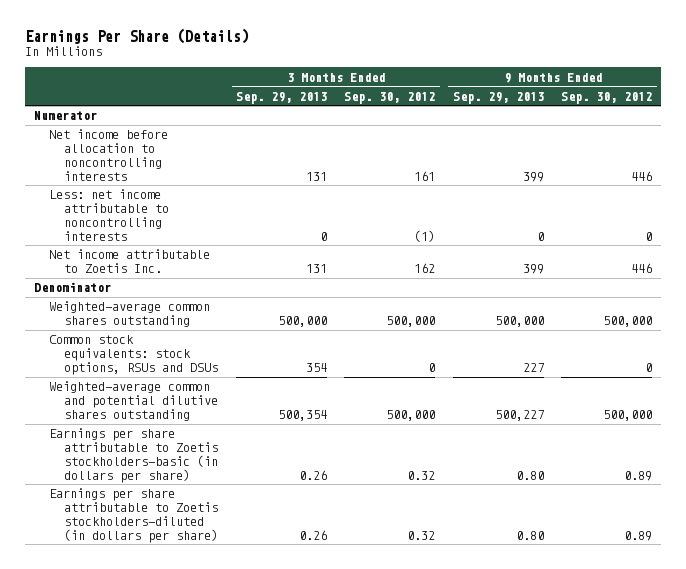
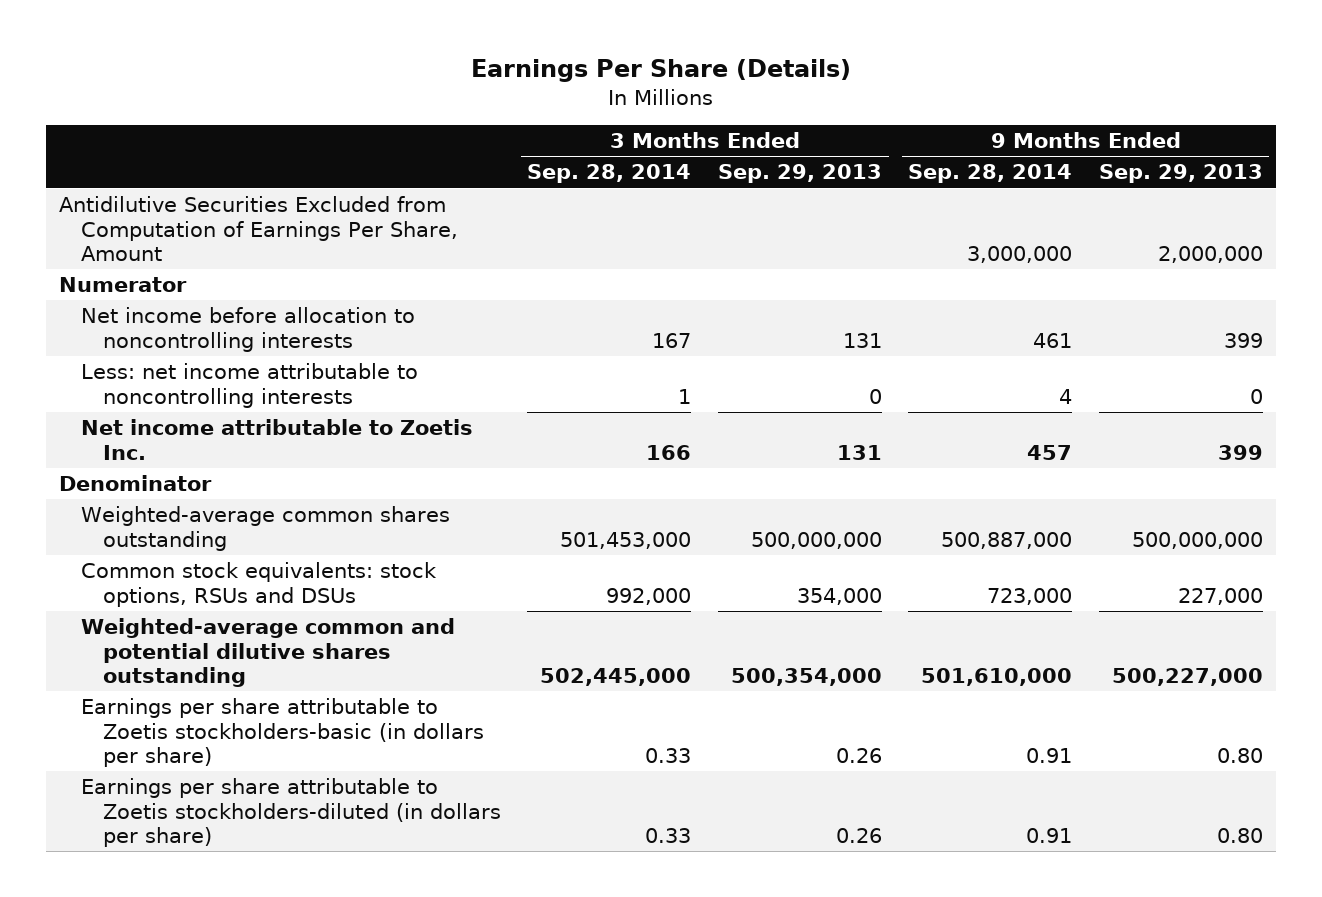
[344,91,436,104] Sep. 30, 2012 -> none
[561,91,653,104] Sep. 30, 2012 -> none
none -> [527,164,692,184] Sep. 28, 2014
none -> [908,164,1073,184] Sep. 28, 2014
none -> [58,196,458,262] Antidilutive Securities Excluded from Computation of Earnings Per Share, Amount
[277,316,327,328] 500,000 -> [750,531,882,549] 500,000,000
[494,316,544,328] 500,000 -> [1131,531,1263,549] 500,000,000
[305,363,327,373] 354 -> [796,587,882,605] 354,000
[522,363,544,373] 227 -> [1177,587,1263,605] 227,000
[277,410,327,422] 500,354 -> [730,668,882,687] 500,354,000
[494,410,544,422] 500,227 -> [1111,668,1263,687] 500,227,000

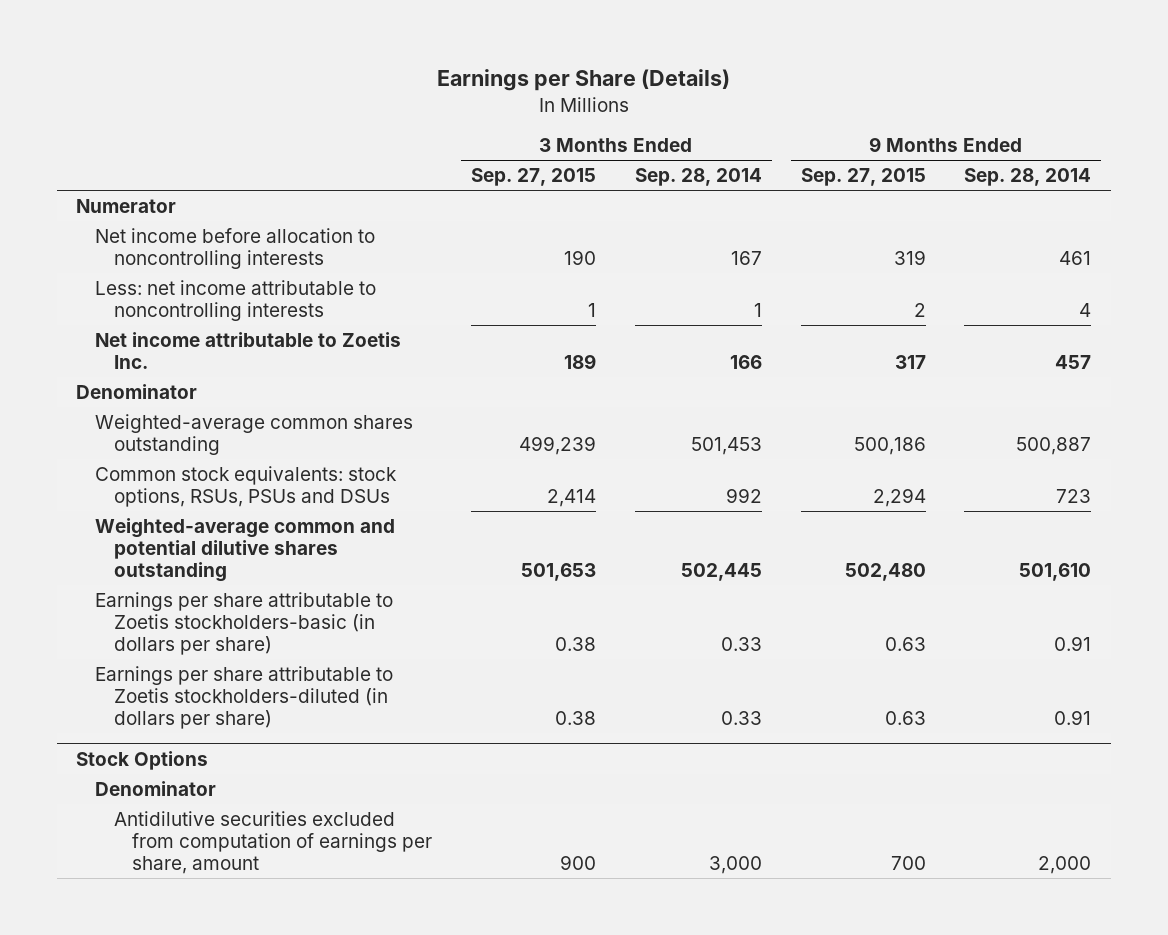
[470,59,851,83] Earnings Per Share (Details) -> [436,69,730,92] Earnings per Share (Details)
[717,164,882,184] Sep. 29, 2013 -> none
[1098,164,1263,184] Sep. 29, 2013 -> none
none -> [471,168,597,187] Sep. 27, 2015
none -> [800,168,926,187] Sep. 27, 2015
[58,196,458,262] Antidilutive Securities Excluded from Computation of Earnings Per Share, Amount -> none
[560,531,692,549] 501,453,000 -> [690,436,762,455] 501,453
[941,531,1073,549] 500,887,000 -> [1016,436,1092,455] 500,887
[80,562,437,607] Common stock equivalents: stock options, RSUs and DSUs -> [95,465,398,507] Common stock equivalents: stock options, RSUs, PSUs and DSUs
[606,587,692,605] 992,000 -> [725,487,762,503] 992
[987,587,1073,605] 723,000 -> [1056,488,1092,503] 723
[540,668,692,687] 502,445,000 -> [680,562,762,581] 502,445
[921,668,1073,687] 501,610,000 -> [1019,562,1092,581] 501,610
none -> [76,750,209,770] Stock Options
none -> [95,780,217,796] Denominator
none -> [113,810,433,874] Antidilutive securities excluded from computation of earnings per share, amount

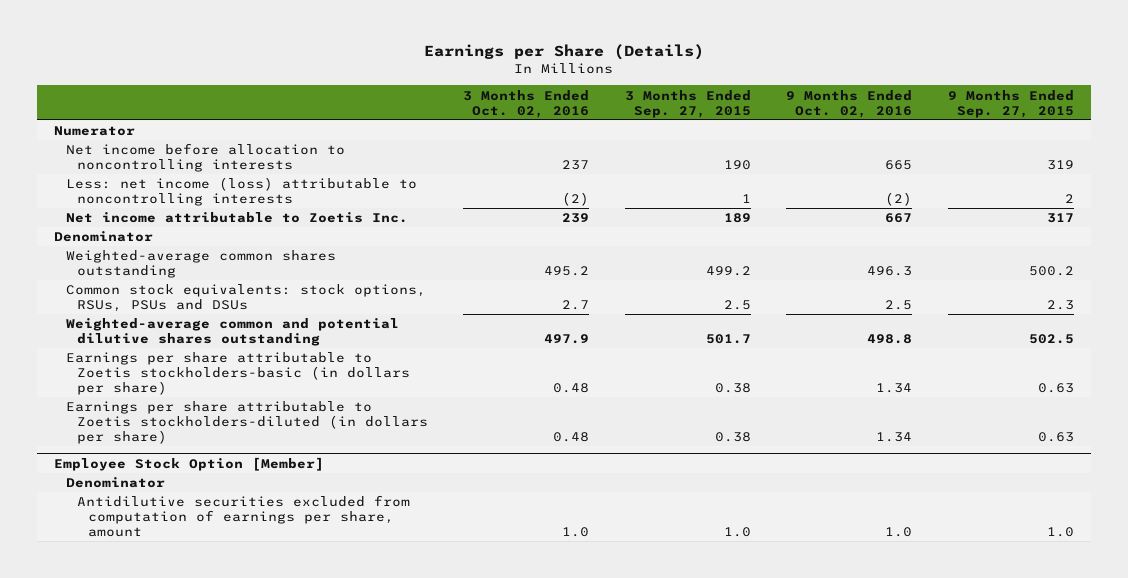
[634,168,762,187] Sep. 28, 2014 -> none
[964,168,1092,187] Sep. 28, 2014 -> none
none -> [463,89,590,118] 3 Months Ended Oct. 02, 2016
none -> [786,89,913,118] 9 Months Ended Oct. 02, 2016
[95,279,377,321] Less: net income attributable to noncontrolling interests -> [65,177,417,207] Less: net income (loss) attributable to noncontrolling interests
[519,435,597,455] 499,239 -> [705,266,751,277] 499.2
[853,436,926,455] 500,186 -> [1028,266,1074,277] 500.2
[547,488,597,507] 2,414 -> [723,300,751,311] 2.5
[872,487,926,507] 2,294 -> [1046,300,1074,311] 2.3
[521,562,597,581] 501,653 -> [705,334,751,345] 501.7
[844,562,926,581] 502,480 -> [1028,334,1074,345] 502.5
[76,750,209,770] Stock Options -> [54,456,325,471] Employee Stock Option [Member]
[560,854,597,870] 900 -> [723,527,751,538] 1.0
[890,855,926,870] 700 -> [1046,527,1074,538] 1.0

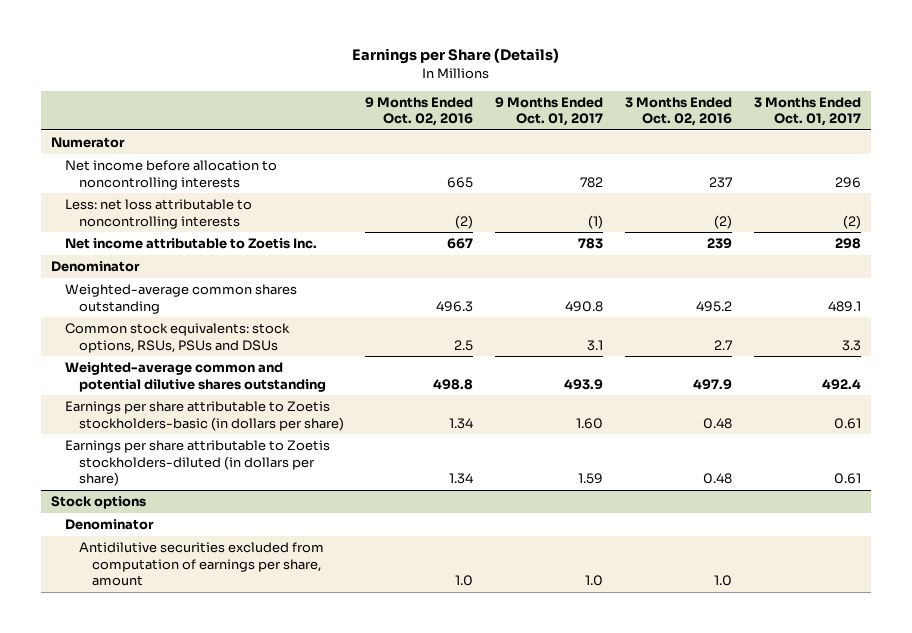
[624,89,751,118] 3 Months Ended Sep. 27, 2015 -> none
[947,89,1074,118] 9 Months Ended Sep. 27, 2015 -> none
none -> [495,96,604,127] 9 Months Ended Oct. 01, 2017
none -> [753,96,861,127] 3 Months Ended Oct. 01, 2017
[65,177,417,207] Less: net income (loss) attributable to noncontrolling interests -> [65,199,253,229] Less: net loss attributable to noncontrolling interests
[54,456,325,471] Employee Stock Option [Member] -> [51,496,147,510] Stock options

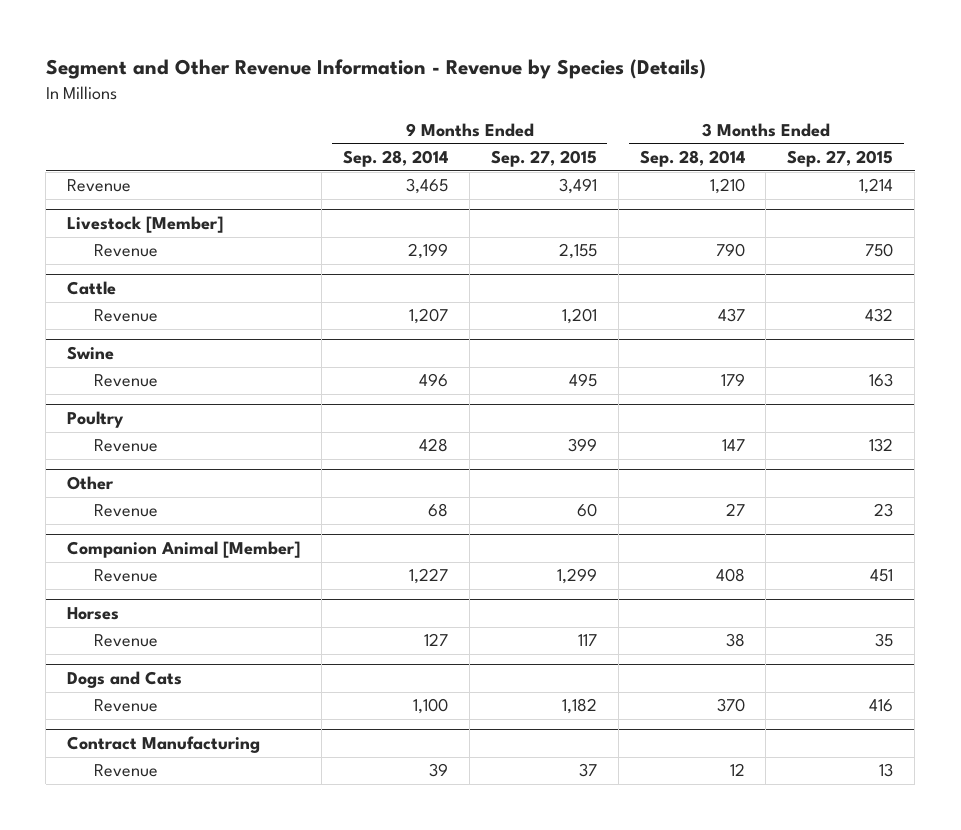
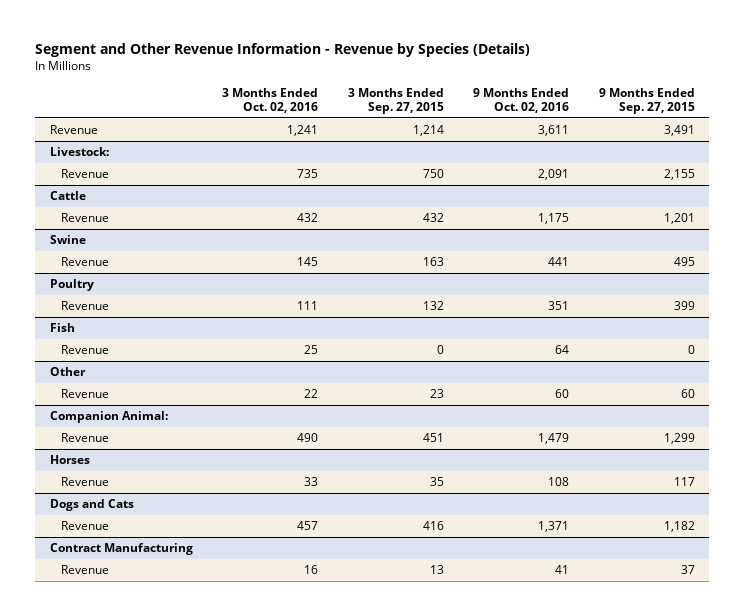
[343,150,449,168] Sep. 28, 2014 -> none
[639,150,745,168] Sep. 28, 2014 -> none
none -> [222,87,319,114] 3 Months Ended Oct. 02, 2016
none -> [473,87,570,114] 9 Months Ended Oct. 02, 2016
[67,216,224,234] Livestock [Member] -> [50,147,110,157] Livestock:
none -> [50,323,76,333] Fish
none -> [61,345,110,355] Revenue
[67,541,301,559] Companion Animal [Member] -> [50,411,169,424] Companion Animal:

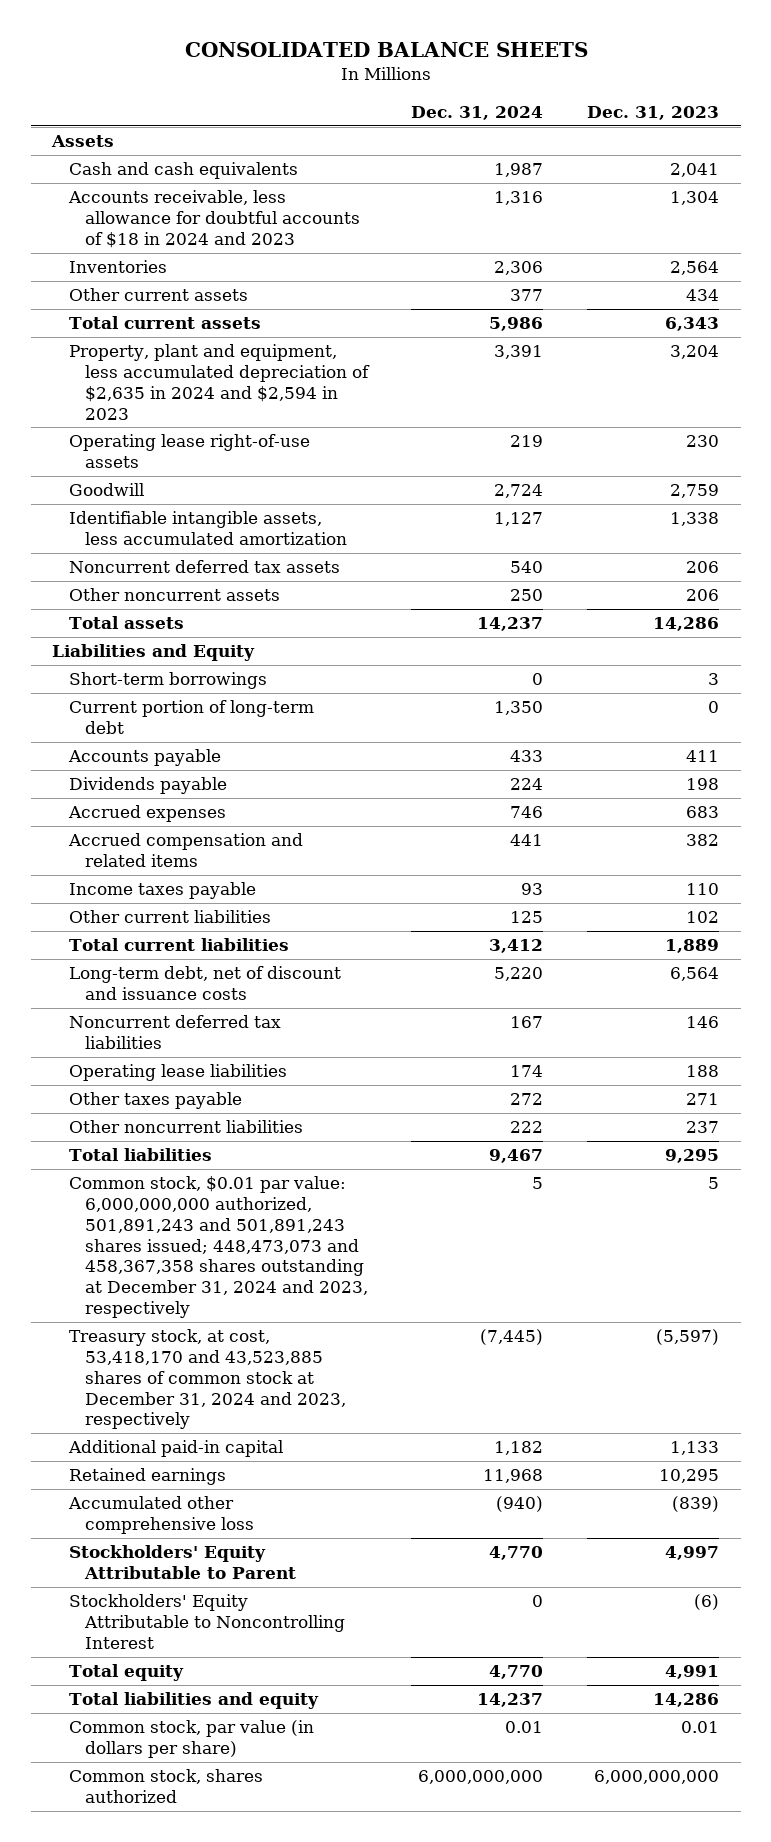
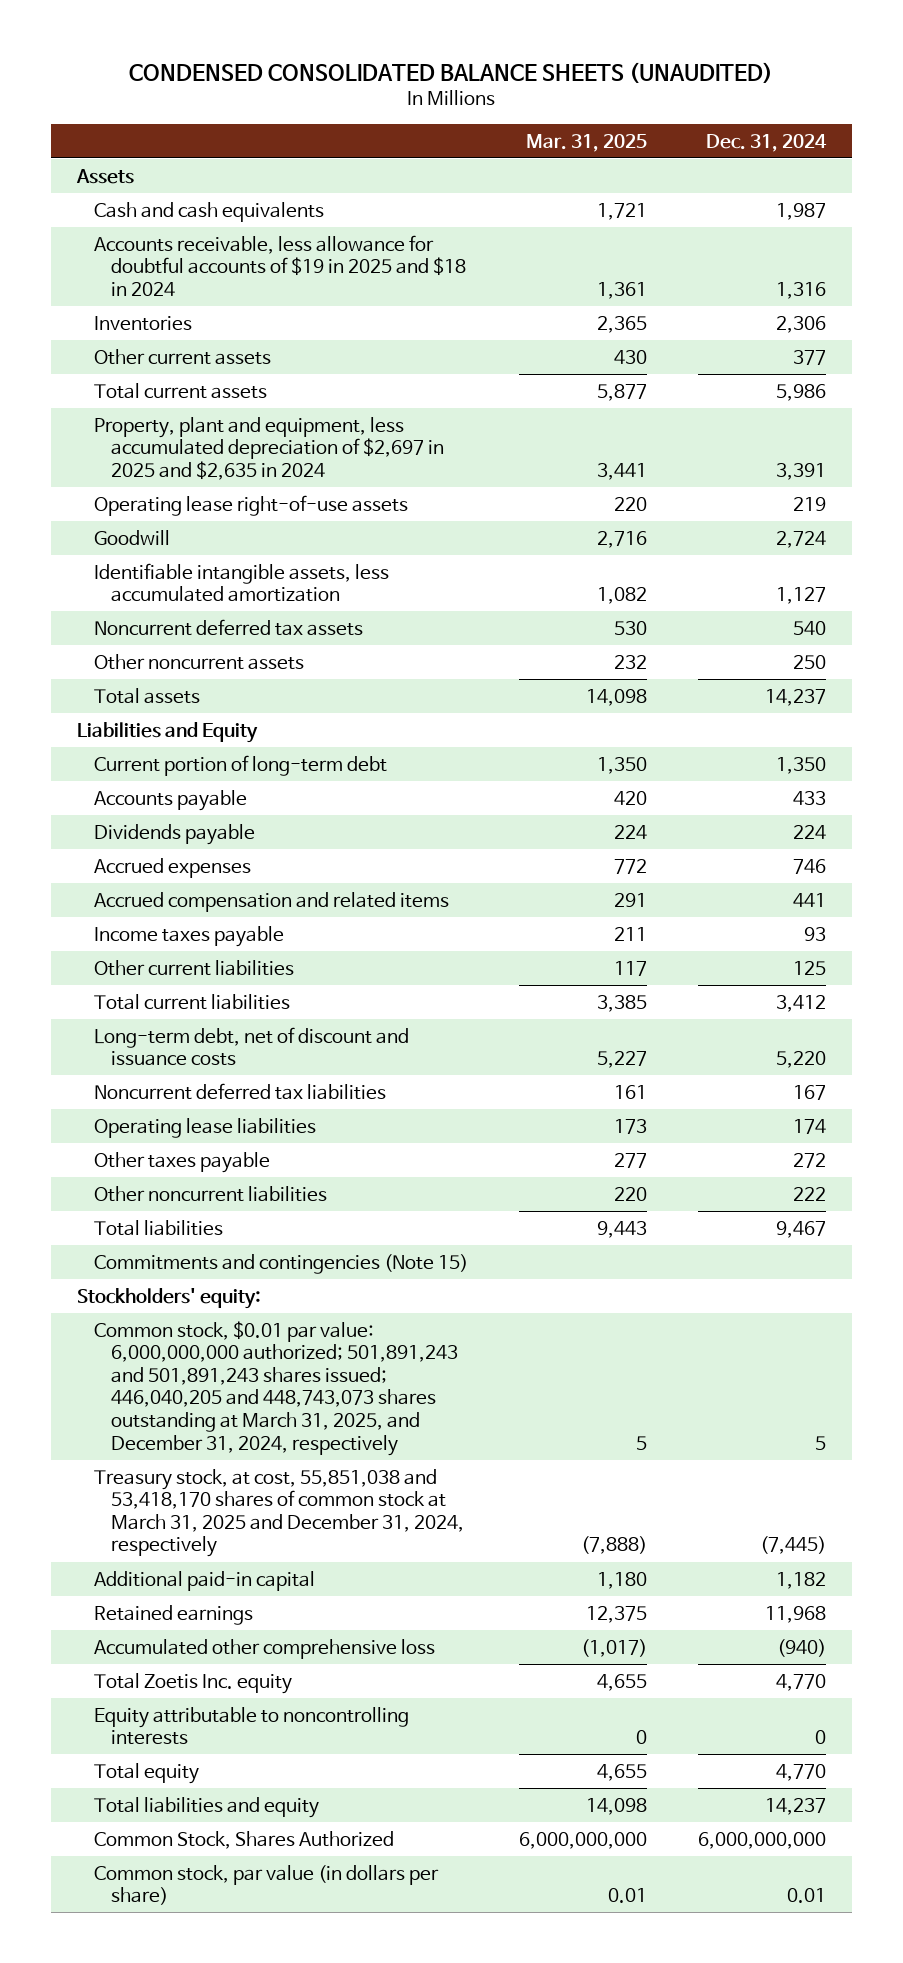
[184,42,588,58] CONSOLIDATED BALANCE SHEETS -> [129,61,774,83] CONDENSED CONSOLIDATED BALANCE SHEETS (UNAUDITED)
[586,105,719,120] Dec. 31, 2023 -> none
none -> [525,133,647,152] Mar. 31, 2025
[67,190,360,248] Accounts receivable, less allowance for doubtful accounts of $18 in 2024 and 2023 -> [93,234,466,296] Accounts receivable, less allowance for doubtful accounts of $19 in 2025 and $18 in 2024
[68,344,370,420] Property, plant and equipment, less accumulated depreciation of $2,635 in 2024 and $2,594 in 2023 -> [93,416,444,480] Property, plant and equipment, less accumulated depreciation of $2,697 in 2025 and $2,635 in 2024
[68,672,267,690] Short-term borrowings -> none
none -> [93,1253,468,1274] Commitments and contingencies (Note 15)
none -> [76,1287,261,1309] Stockholders' equity:
[68,1176,368,1319] Common stock, $0.01 par value: 6,000,000,000 authorized, 501,891,243 and 501,891,243 shares issued; 448,473,073 and 458,367,358 shares outstanding at December 31, 2024 and 2023, respectively -> [93,1320,458,1456] Common stock, $0.01 par value: 6,000,000,000 authorized; 501,891,243 and 501,891,243 shares issued; 446,040,205 and 448,743,073 shares outstanding at March 31, 2025, and December 31, 2024, respectively
[68,1329,346,1430] Treasury stock, at cost, 53,418,170 and 43,523,885 shares of common stock at December 31, 2024 and 2023, respectively -> [93,1468,464,1558] Treasury stock, at cost, 55,851,038 and 53,418,170 shares of common stock at March 31, 2025 and December 31, 2024, respectively
[68,1545,296,1580] Stockholders' Equity Attributable to Parent -> [93,1672,292,1694] Total Zoetis Inc. equity
[68,1594,345,1649] Stockholders' Equity Attributable to Noncontrolling Interest -> [93,1706,409,1746] Equity attributable to noncontrolling interests
none -> [93,1830,394,1849] Common Stock, Shares Authorized
[68,1769,263,1804] Common stock, shares authorized -> none

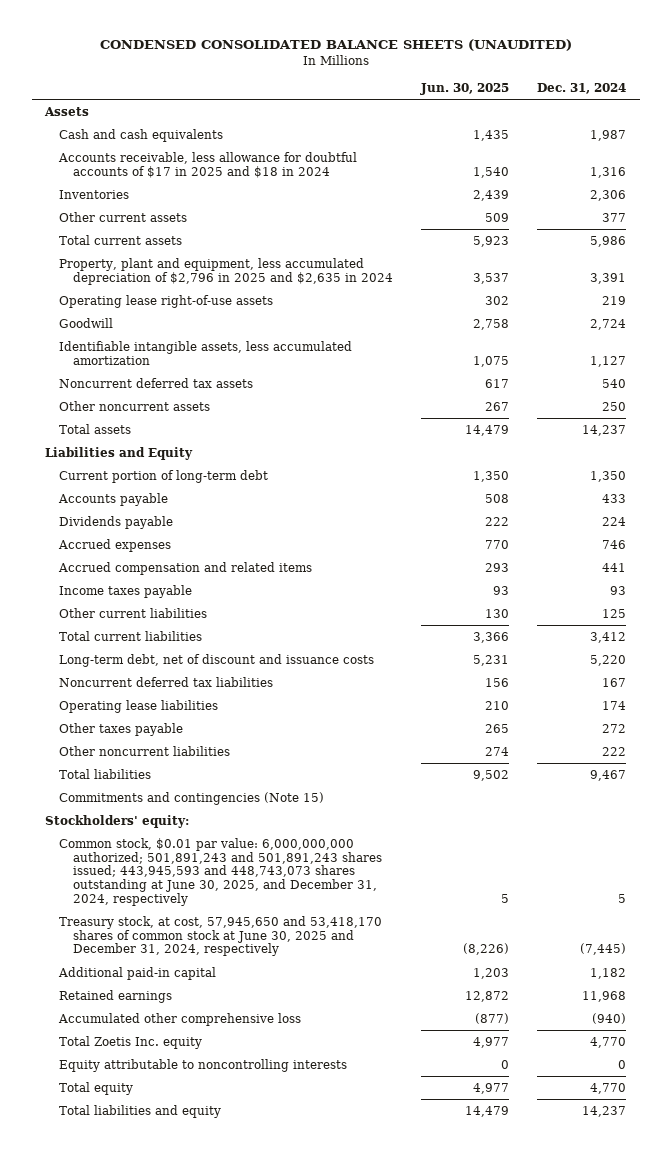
[525,133,647,152] Mar. 31, 2025 -> none
none -> [420,82,510,95] Jun. 30, 2025
[93,234,466,296] Accounts receivable, less allowance for doubtful accounts of $19 in 2025 and $18 in 2024 -> [58,151,358,178] Accounts receivable, less allowance for doubtful accounts of $17 in 2025 and $18 in 2024
[93,416,444,480] Property, plant and equipment, less accumulated depreciation of $2,697 in 2025 and $2,635 in 2024 -> [59,257,394,285] Property, plant and equipment, less accumulated depreciation of $2,796 in 2025 and $2,635 in 2024
[93,1320,458,1456] Common stock, $0.01 par value: 6,000,000,000 authorized; 501,891,243 and 501,891,243 shares issued; 446,040,205 and 448,743,073 shares outstanding at March 31, 2025, and December 31, 2024, respectively -> [59,837,383,907] Common stock, $0.01 par value: 6,000,000,000 authorized; 501,891,243 and 501,891,243 shares issued; 443,945,593 and 448,743,073 shares outstanding at June 30, 2025, and December 31, 2024, respectively
[93,1468,464,1558] Treasury stock, at cost, 55,851,038 and 53,418,170 shares of common stock at March 31, 2025 and December 31, 2024, respectively -> [59,915,383,957] Treasury stock, at cost, 57,945,650 and 53,418,170 shares of common stock at June 30, 2025 and December 31, 2024, respectively
[93,1830,394,1849] Common Stock, Shares Authorized -> none
[93,1864,439,1906] Common stock, par value (in dollars per share) -> none

